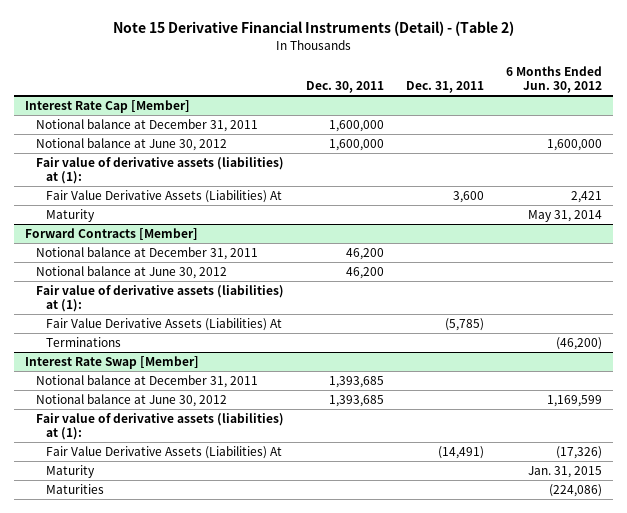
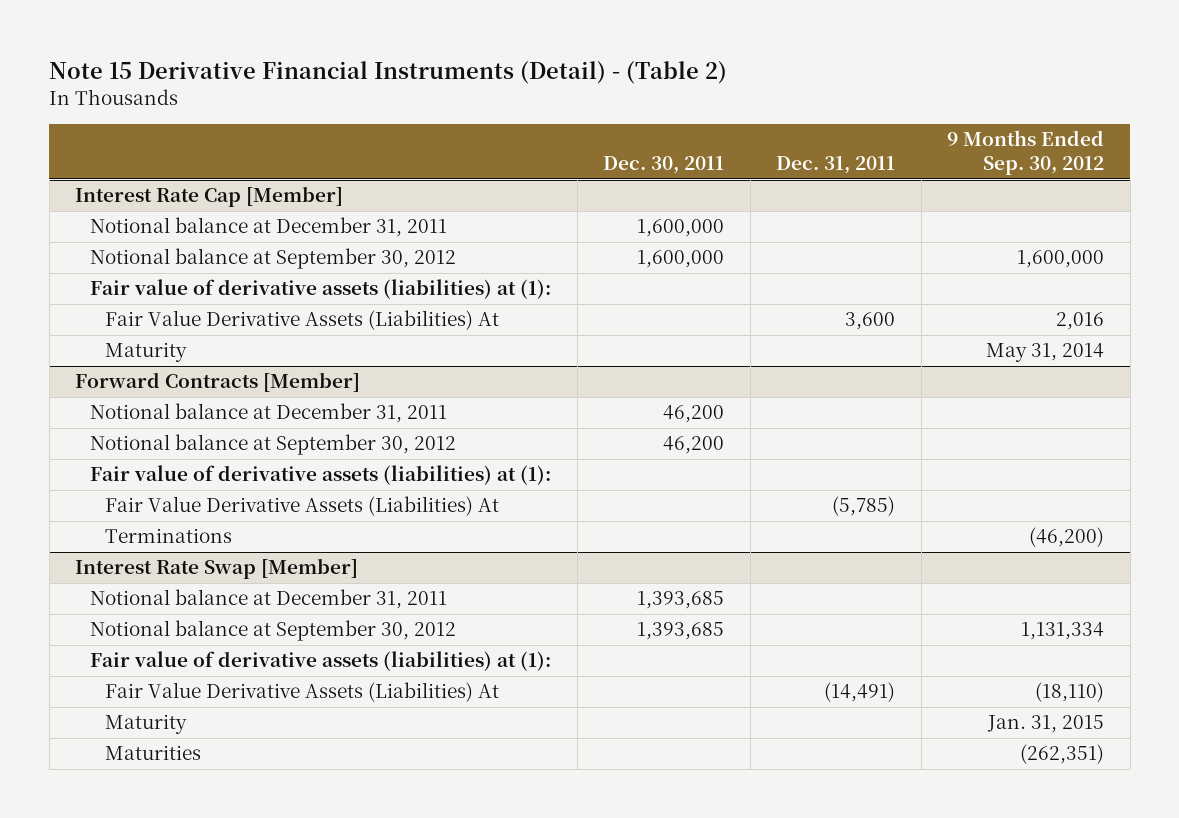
[505,65,602,94] 6 Months Ended Jun. 30, 2012 -> none
none -> [947,129,1105,176] 9 Months Ended Sep. 30, 2012
[35,137,227,151] Notional balance at June 30, 2012 -> [90,248,457,270] Notional balance at September 30, 2012
[35,265,227,279] Notional balance at June 30, 2012 -> [90,434,457,456] Notional balance at September 30, 2012
[35,393,227,407] Notional balance at June 30, 2012 -> [90,620,457,642] Notional balance at September 30, 2012

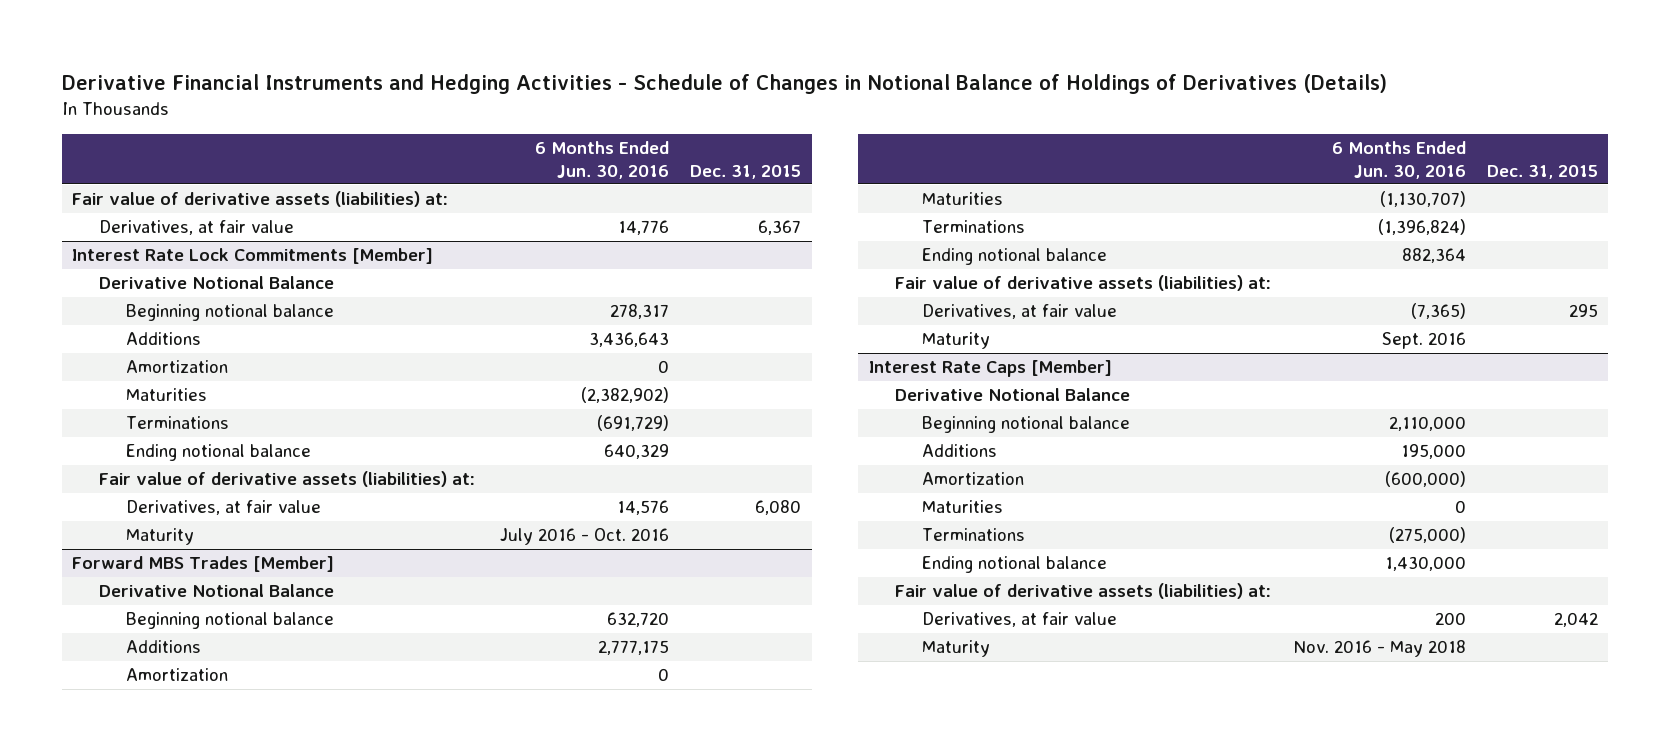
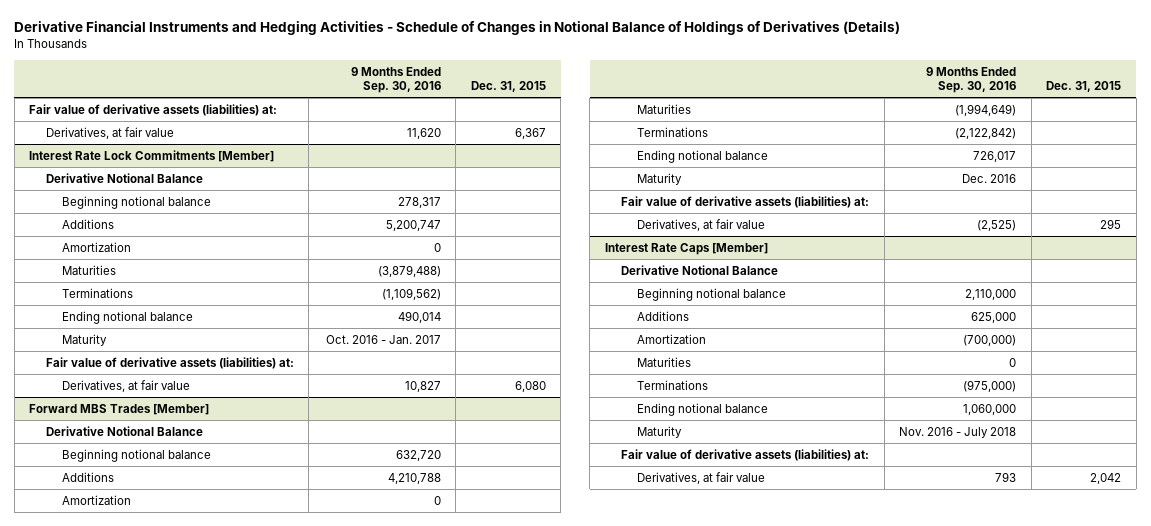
[535,141,670,179] 6 Months Ended Jun. 30, 2016 -> none
none -> [350,66,441,93] 9 Months Ended Sep. 30, 2016
[125,528,194,546] Maturity -> [61,333,107,346] Maturity
[922,332,991,350] Maturity -> [637,172,683,185] Maturity
[922,640,991,658] Maturity -> [637,425,683,438] Maturity

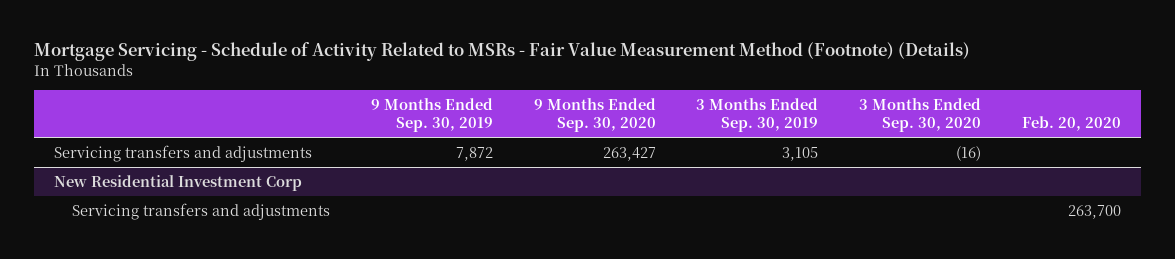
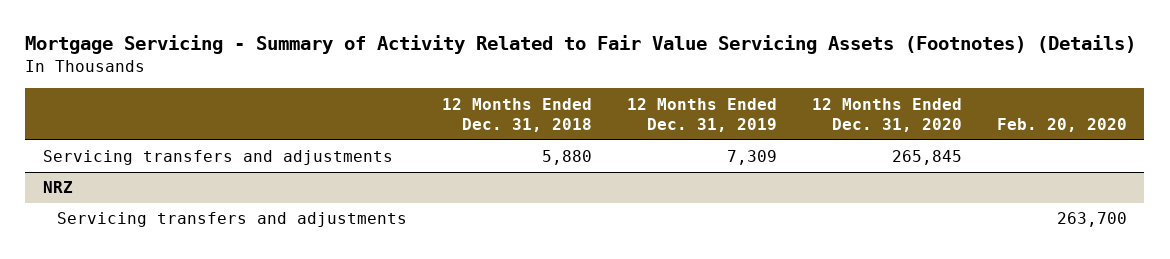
[33,42,970,62] Mortgage Servicing - Schedule of Activity Related to MSRs - Fair Value Measurement Method (Footnote) (Details) -> [25,35,1137,55] Mortgage Servicing - Summary of Activity Related to Fair Value Servicing Assets (Footnotes) (Details)
[370,97,493,132] 9 Months Ended Sep. 30, 2019 -> none
[533,97,656,132] 9 Months Ended Sep. 30, 2020 -> none
[696,97,819,132] 3 Months Ended Sep. 30, 2019 -> none
[858,97,981,132] 3 Months Ended Sep. 30, 2020 -> none
none -> [441,97,592,133] 12 Months Ended Dec. 31, 2018
none -> [626,97,777,133] 12 Months Ended Dec. 31, 2019
none -> [811,97,962,133] 12 Months Ended Dec. 31, 2020
[54,174,303,191] New Residential Investment Corp -> [42,181,73,194] NRZ

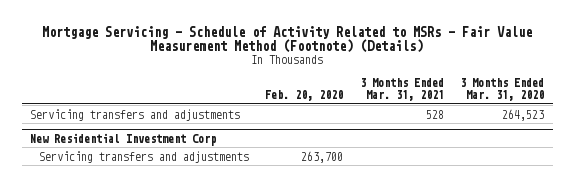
[25,35,1137,55] Mortgage Servicing - Summary of Activity Related to Fair Value Servicing Assets (Footnotes) (Details) -> [42,25,533,54] Mortgage Servicing - Schedule of Activity Related to MSRs - Fair Value Measurement Method (Footnote) (Details)
[441,97,592,133] 12 Months Ended Dec. 31, 2018 -> none
[626,97,777,133] 12 Months Ended Dec. 31, 2019 -> none
[811,97,962,133] 12 Months Ended Dec. 31, 2020 -> none
none -> [359,78,444,102] 3 Months Ended Mar. 31, 2021
none -> [460,78,545,102] 3 Months Ended Mar. 31, 2020
[42,181,73,194] NRZ -> [30,132,217,146] New Residential Investment Corp

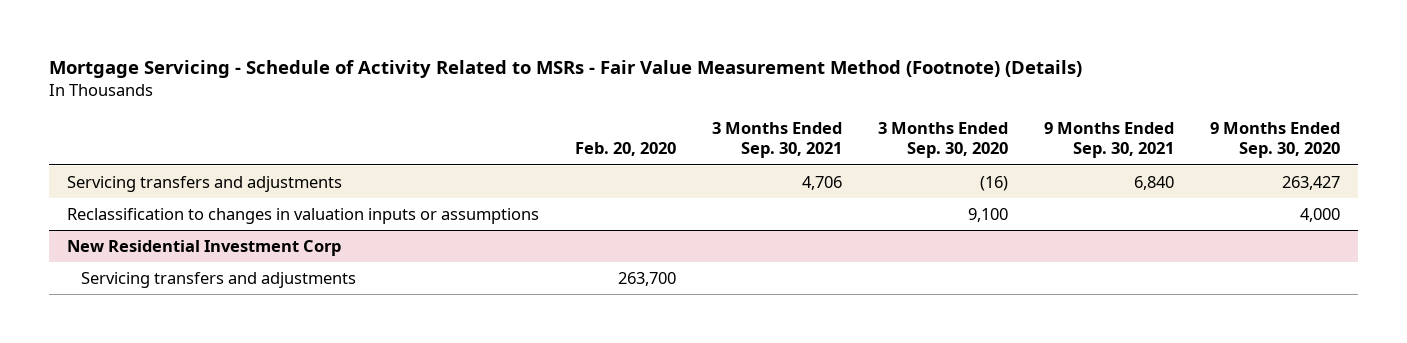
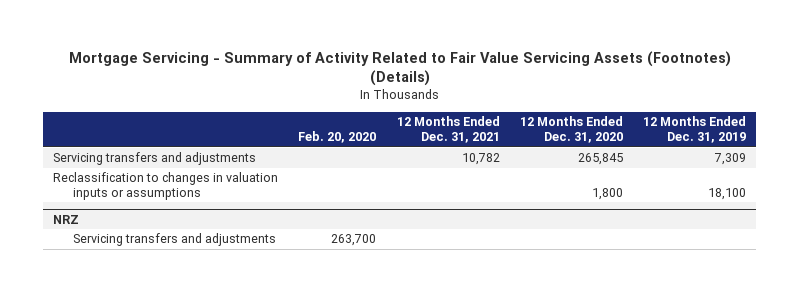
[48,59,1082,78] Mortgage Servicing - Schedule of Activity Related to MSRs - Fair Value Measurement Method (Footnote) (Details) -> [68,50,731,87] Mortgage Servicing - Summary of Activity Related to Fair Value Servicing Assets (Footnotes) (Details)
[711,122,842,159] 3 Months Ended Sep. 30, 2021 -> none
[878,122,1009,159] 3 Months Ended Sep. 30, 2020 -> none
[1044,122,1175,159] 9 Months Ended Sep. 30, 2021 -> none
[1210,122,1341,159] 9 Months Ended Sep. 30, 2020 -> none
none -> [396,116,500,144] 12 Months Ended Dec. 31, 2021
none -> [519,116,623,144] 12 Months Ended Dec. 31, 2020
none -> [643,116,747,144] 12 Months Ended Dec. 31, 2019
[66,240,341,257] New Residential Investment Corp -> [53,214,80,224] NRZ

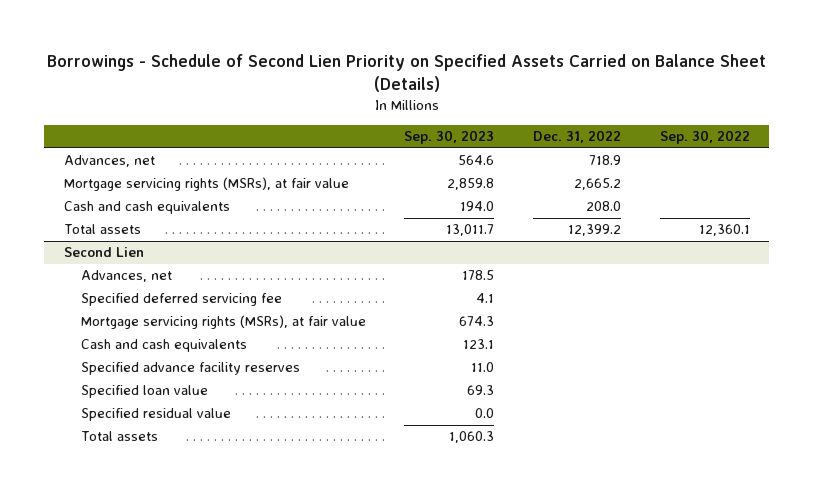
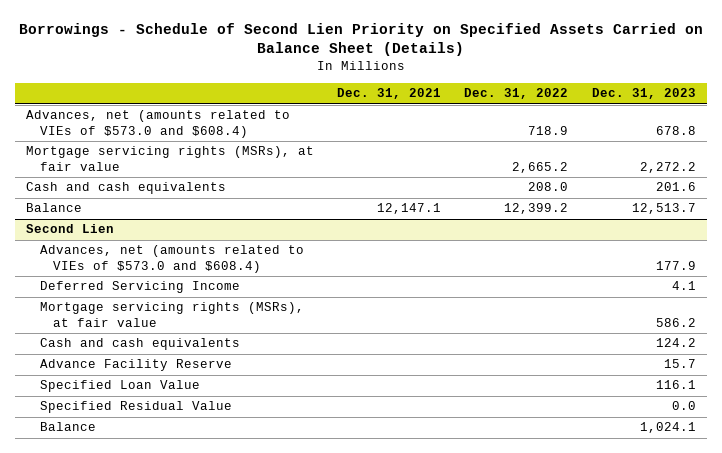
[404,130,495,145] Sep. 30, 2023 -> none
[659,130,750,145] Sep. 30, 2022 -> none
none -> [337,88,442,100] Dec. 31, 2021
none -> [591,88,696,100] Dec. 31, 2023
[63,155,155,168] Advances, net -> [26,110,291,138] Advances, net (amounts related to VIEs of $573.0 and $608.4)
[63,224,141,235] Total assets -> [26,203,83,213] Balance
[80,270,172,283] Advances, net -> [39,245,304,273] Advances, net (amounts related to VIEs of $573.0 and $608.4)
[80,293,282,307] Specified deferred servicing fee -> [39,281,240,294] Deferred Servicing Income
[80,362,300,376] Specified advance facility reserves -> [39,359,232,372] Advance Facility Reserve
[80,385,208,399] Specified loan value -> [39,380,200,393] Specified Loan Value
[80,408,231,422] Specified residual value -> [39,401,232,414] Specified Residual Value
[80,431,158,442] Total assets -> [39,422,96,432] Balance

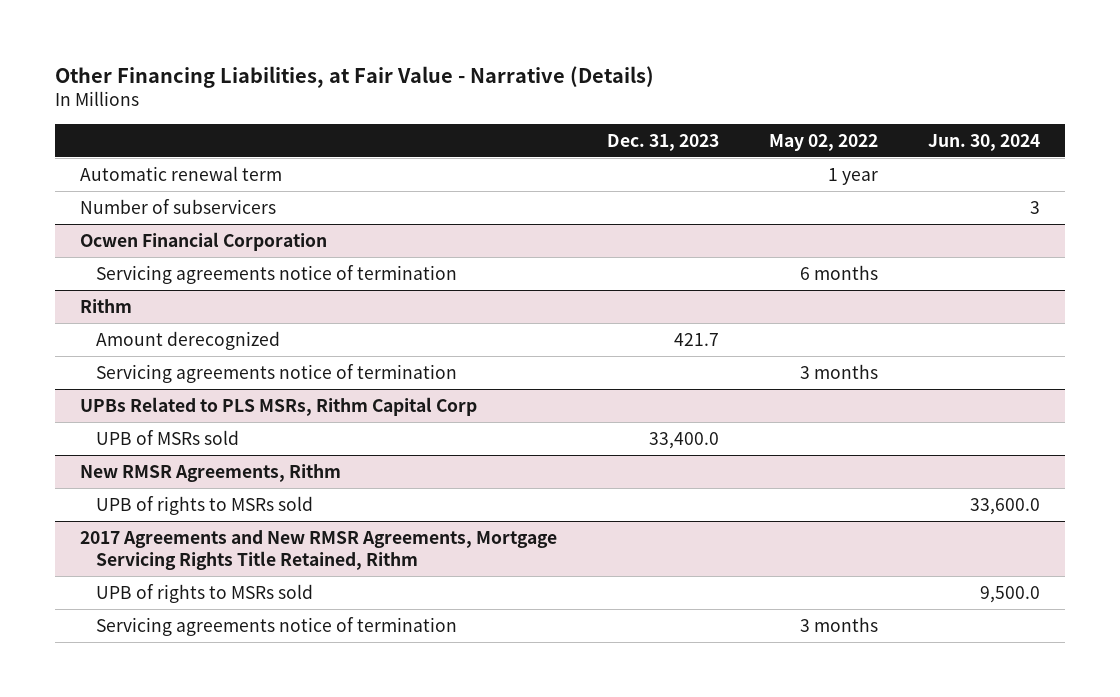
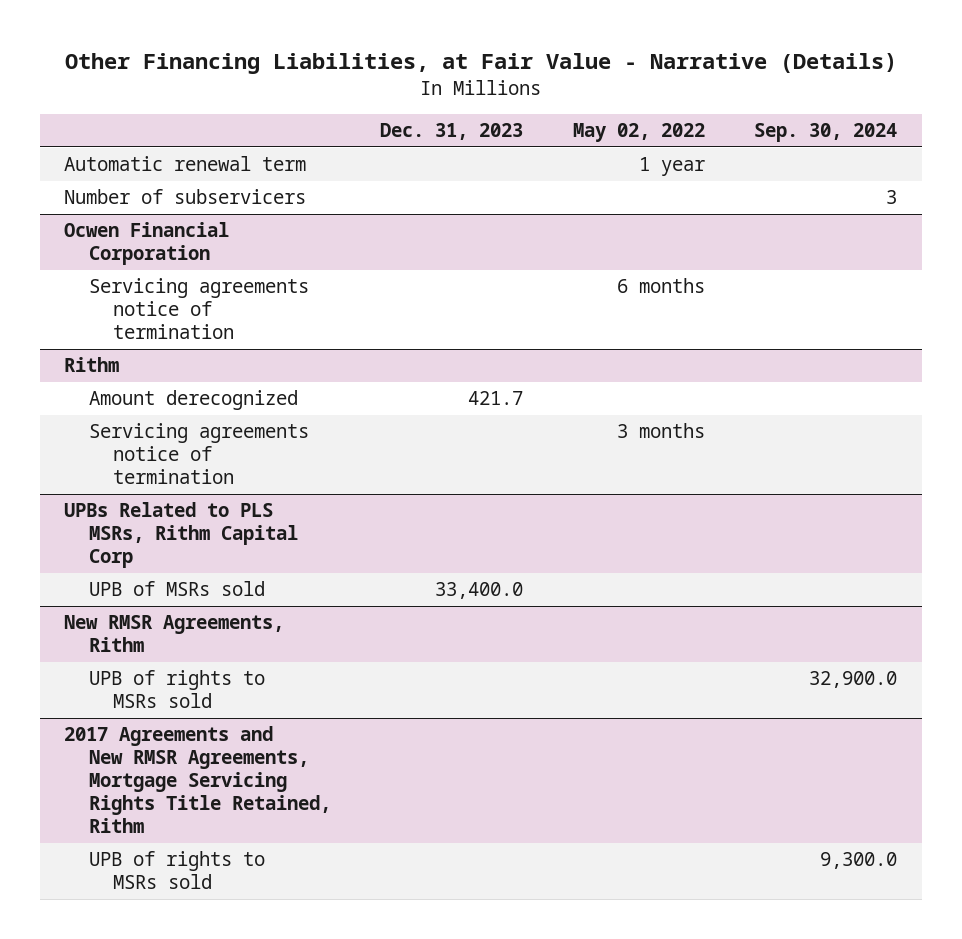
[927,133,1040,151] Jun. 30, 2024 -> none
none -> [754,123,898,143] Sep. 30, 2024
[95,616,457,636] Servicing agreements notice of termination -> none

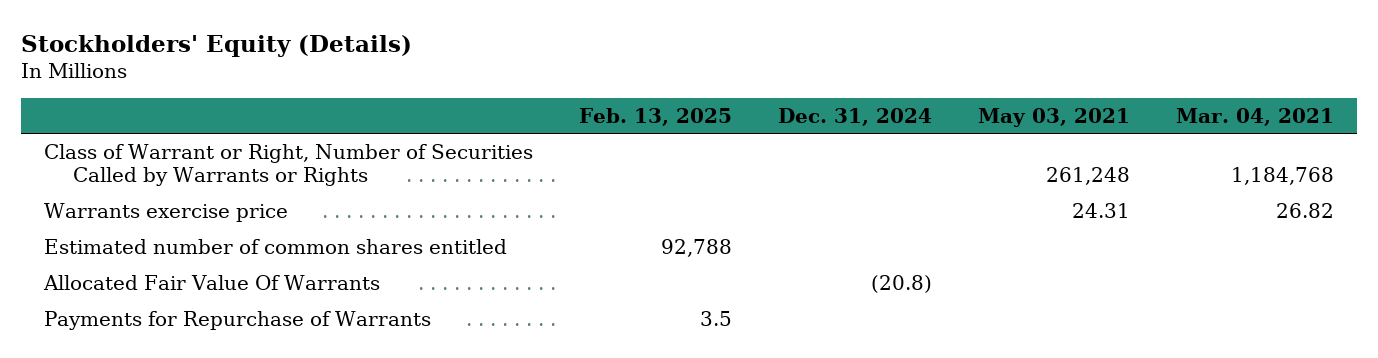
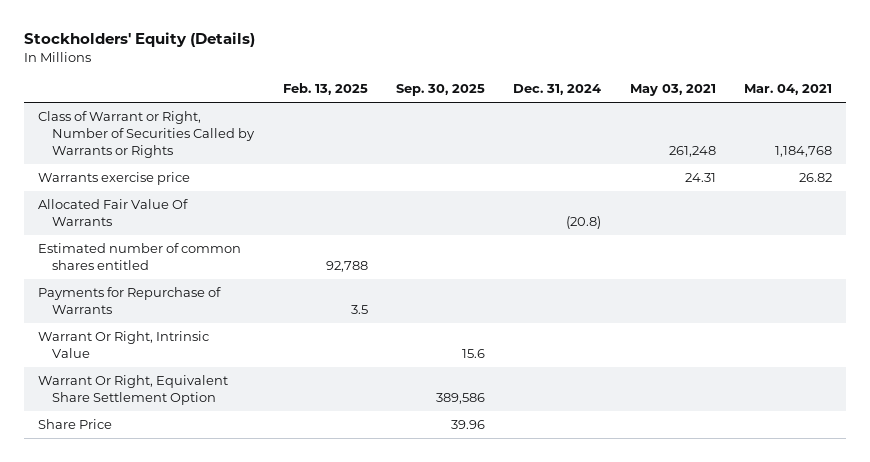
none -> [395,84,485,97] Sep. 30, 2025
[44,239,508,255] Estimated number of common shares entitled -> [38,243,242,270] Estimated number of common shares entitled
none -> [38,331,210,358] Warrant Or Right, Intrinsic Value
none -> [38,375,229,405] Warrant Or Right, Equivalent Share Settlement Option
none -> [38,419,113,430] Share Price

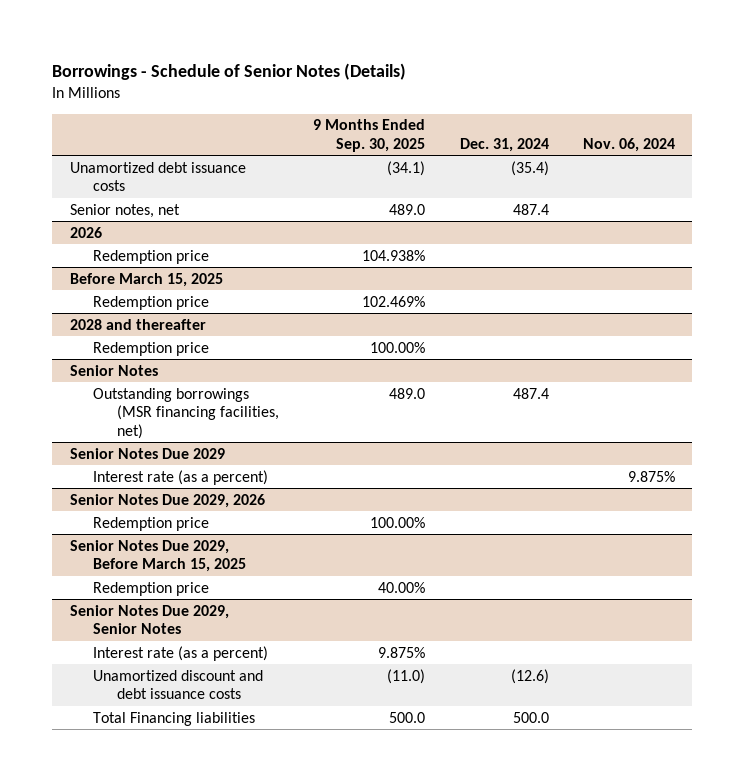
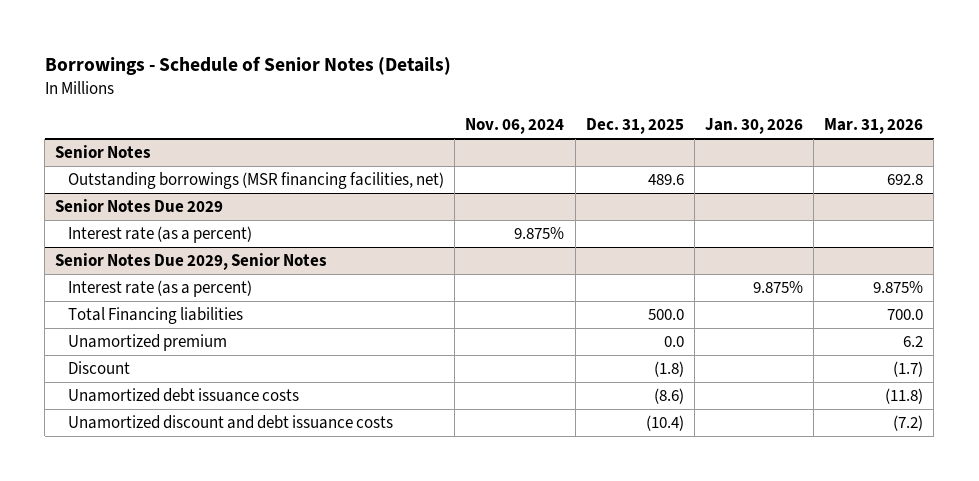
[313,119,426,152] 9 Months Ended Sep. 30, 2025 -> none
[459,137,549,152] Dec. 31, 2024 -> none
none -> [585,117,684,134] Dec. 31, 2025
none -> [704,117,803,134] Jan. 30, 2026
none -> [824,117,924,134] Mar. 31, 2026
[69,161,246,192] Unamortized debt issuance costs -> none
[69,203,180,218] Senior notes, net -> none
[69,226,102,238] 2026 -> none
[93,249,210,264] Redemption price -> none
[69,272,223,287] Before March 15, 2025 -> none
[93,295,210,310] Redemption price -> none
[69,318,206,330] 2028 and thereafter -> none
[93,341,210,356] Redemption price -> none
[69,493,265,508] Senior Notes Due 2029, 2026 -> none
[93,516,210,531] Redemption price -> none
[69,539,247,573] Senior Notes Due 2029, Before March 15, 2025 -> none
[93,581,210,596] Redemption price -> none
none -> [68,334,228,352] Unamortized premium
none -> [68,361,131,375] Discount
none -> [68,388,300,403] Unamortized debt issuance costs
[93,669,264,700] Unamortized discount and debt issuance costs -> [68,415,394,430] Unamortized discount and debt issuance costs

